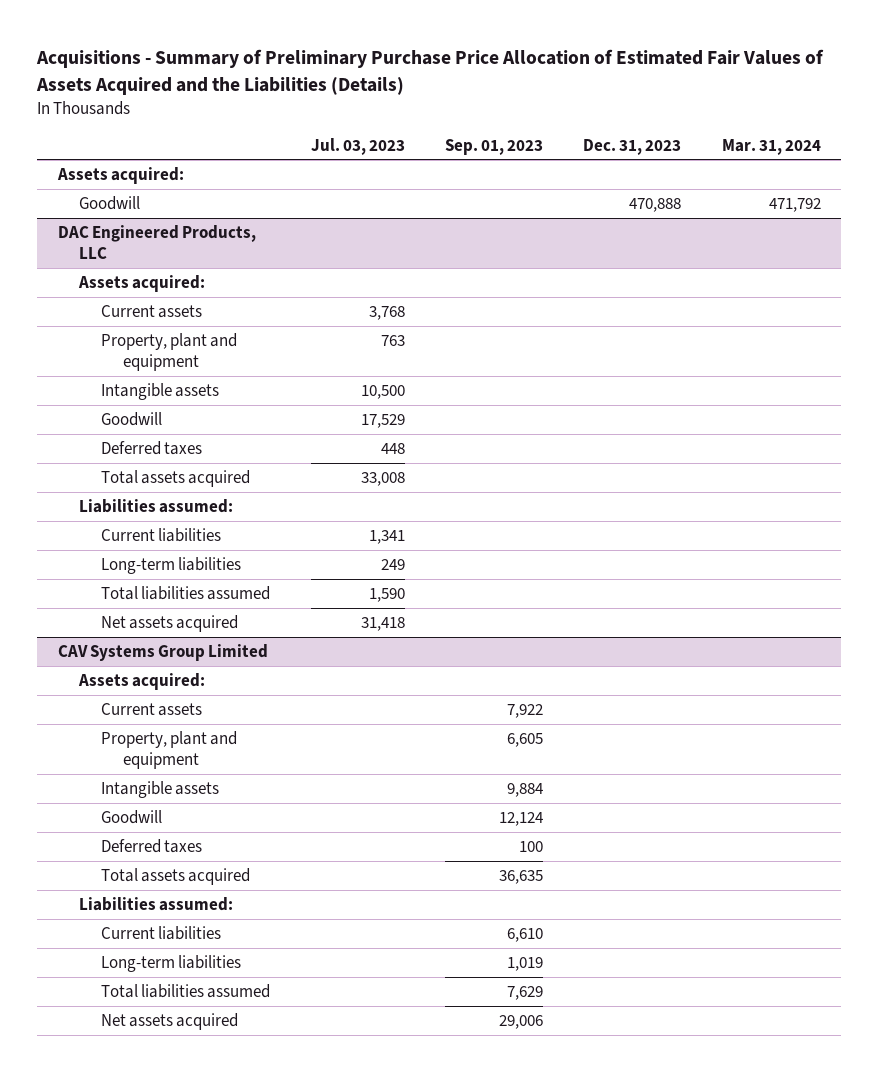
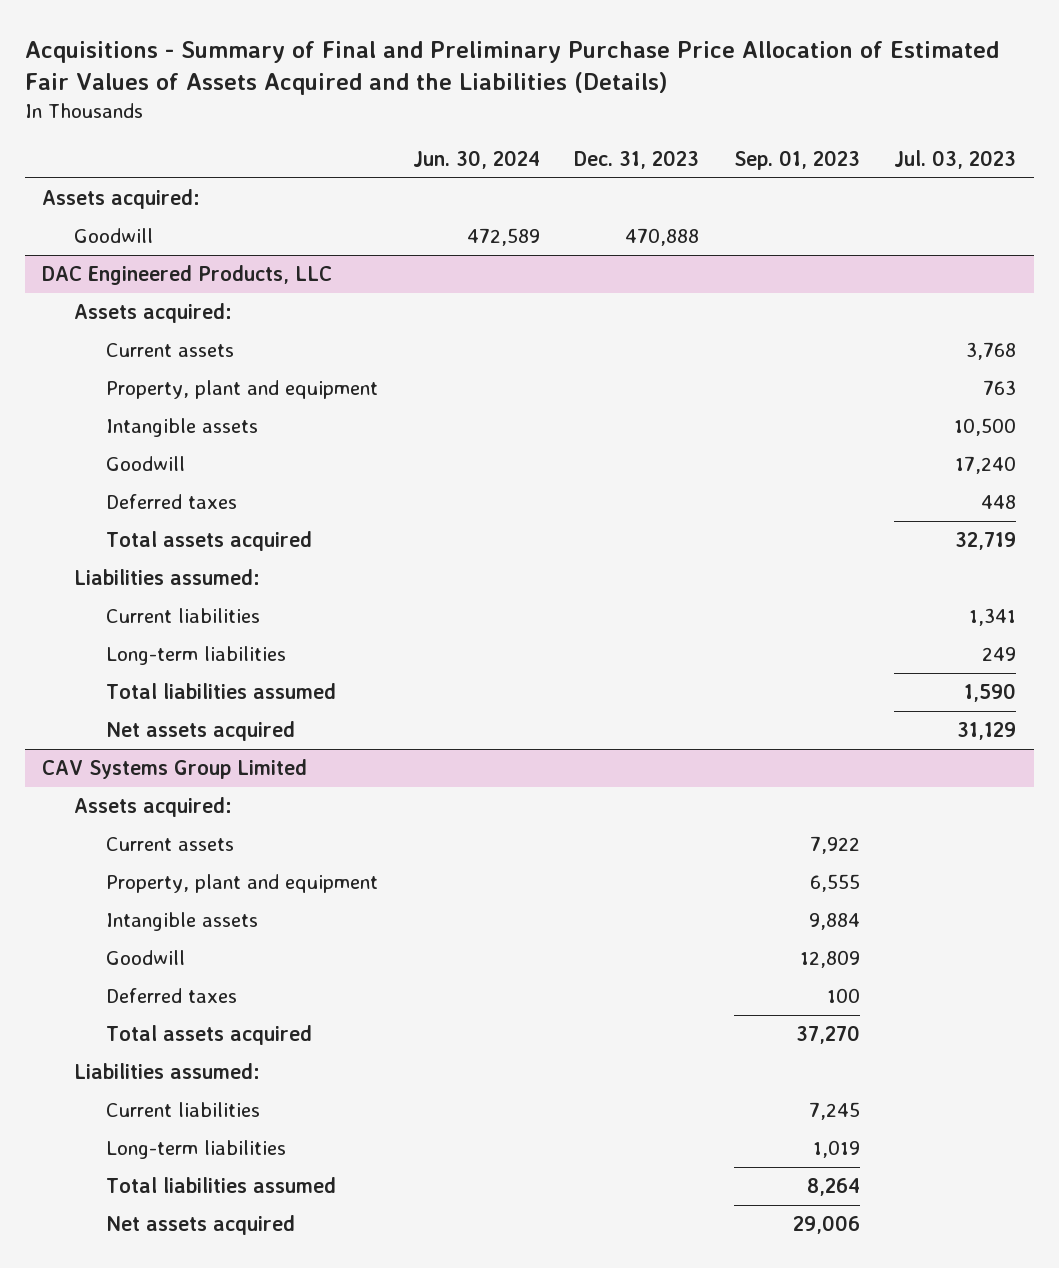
[36,48,825,95] Acquisitions - Summary of Preliminary Purchase Price Allocation of Estimated Fair Values of Assets Acquired and the Liabilities (Details) -> [25,40,1000,96] Acquisitions - Summary of Final and Preliminary Purchase Price Allocation of Estimated Fair Values of Assets Acquired and the Liabilities (Details)
[721,138,821,155] Mar. 31, 2024 -> none
none -> [412,149,540,169] Jun. 30, 2024
[360,413,405,428] 17,529 -> [955,456,1017,475] 17,240
[360,471,405,486] 33,008 -> [955,532,1017,551] 32,719
[360,616,405,631] 31,418 -> [957,722,1017,741] 31,129
[506,732,543,747] 6,605 -> [809,874,860,893] 6,555
[498,811,543,826] 12,124 -> [799,950,860,969] 12,809
[498,869,543,884] 36,635 -> [795,1025,860,1045] 37,270
[506,927,543,942] 6,610 -> [808,1102,860,1121] 7,245
[506,985,543,1000] 7,629 -> [806,1178,860,1197] 8,264

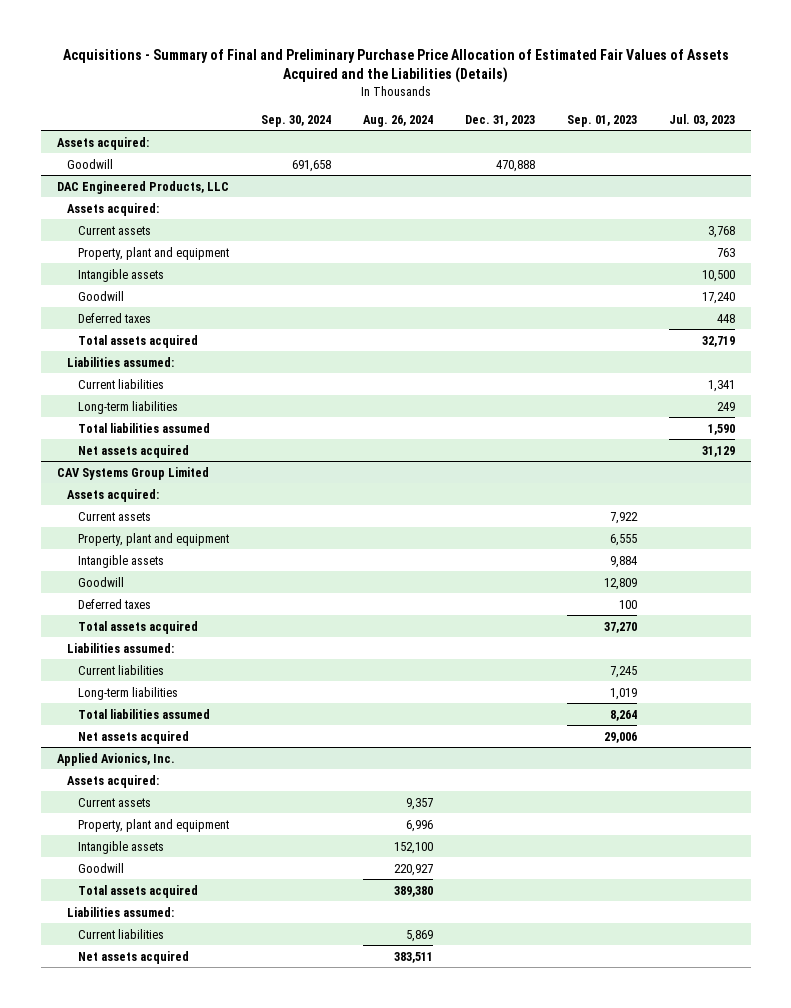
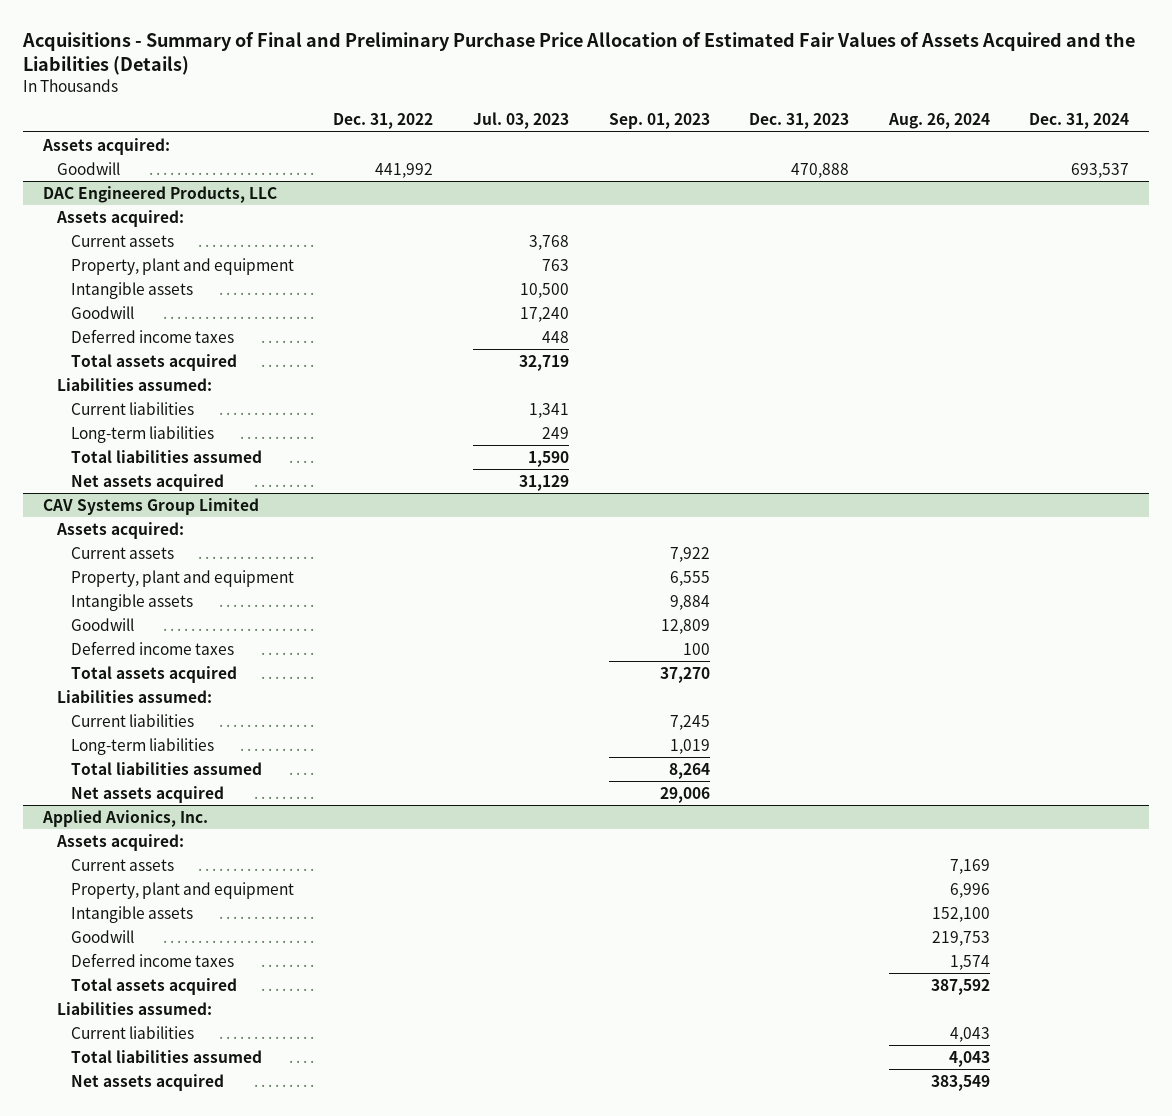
[260,114,331,127] Sep. 30, 2024 -> none
none -> [333,113,434,130] Dec. 31, 2022
none -> [1029,113,1130,130] Dec. 31, 2024
[77,312,151,323] Deferred taxes -> [70,328,234,343] Deferred income taxes
[77,598,151,609] Deferred taxes -> [70,640,234,655] Deferred income taxes
[405,797,433,810] 9,357 -> [949,858,990,874] 7,169
[393,863,433,876] 220,927 -> [931,930,990,946] 219,753
none -> [70,952,234,967] Deferred income taxes
[393,885,433,897] 389,380 -> [930,978,990,995] 387,592
[405,929,433,942] 5,869 -> [949,1026,990,1042] 4,043
none -> [70,1049,262,1063] Total liabilities assumed
[393,951,433,963] 383,511 -> [930,1074,990,1091] 383,549

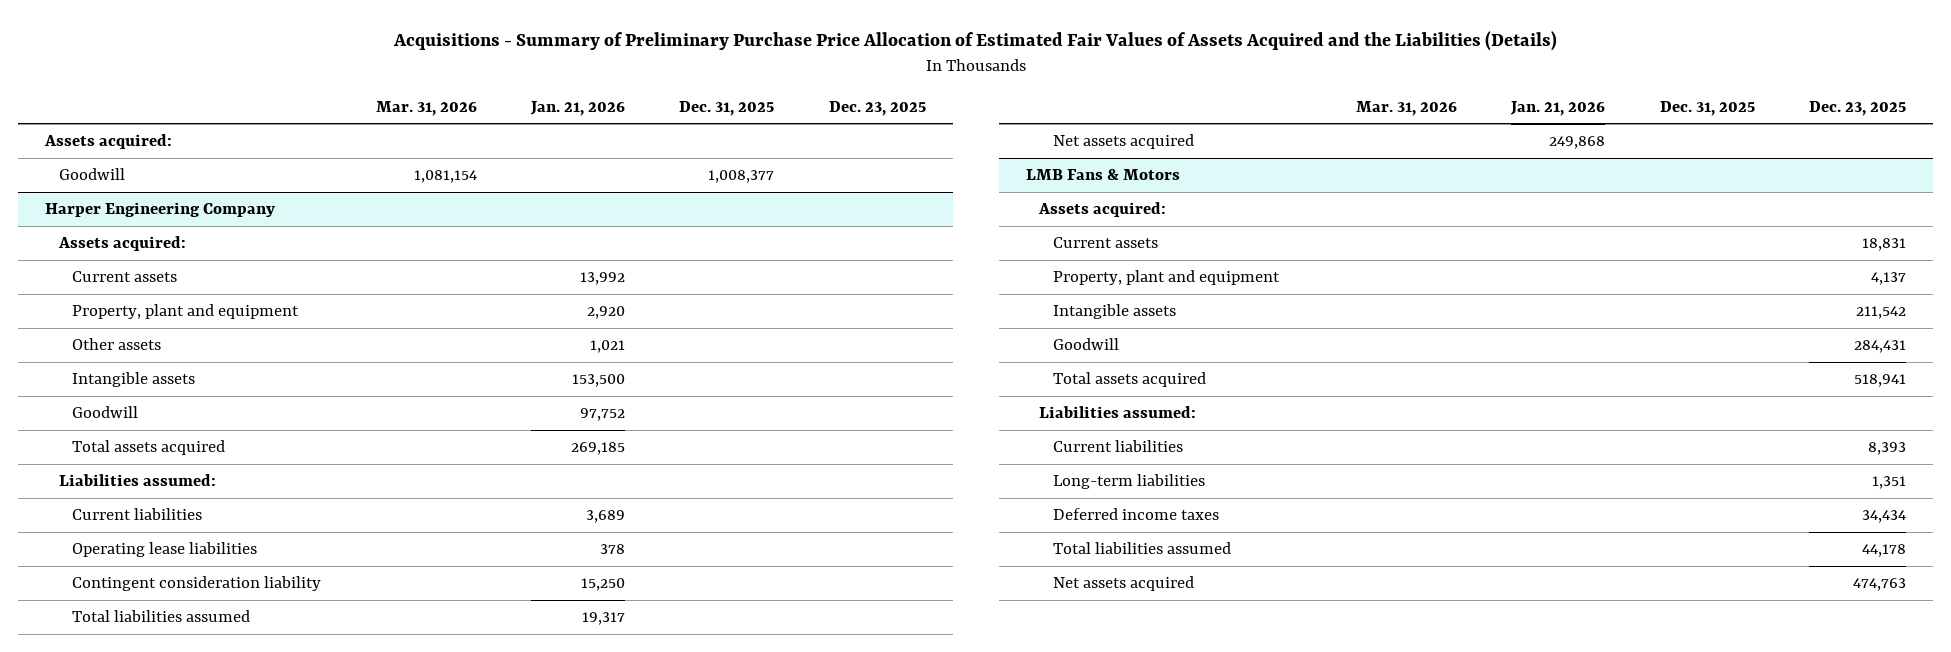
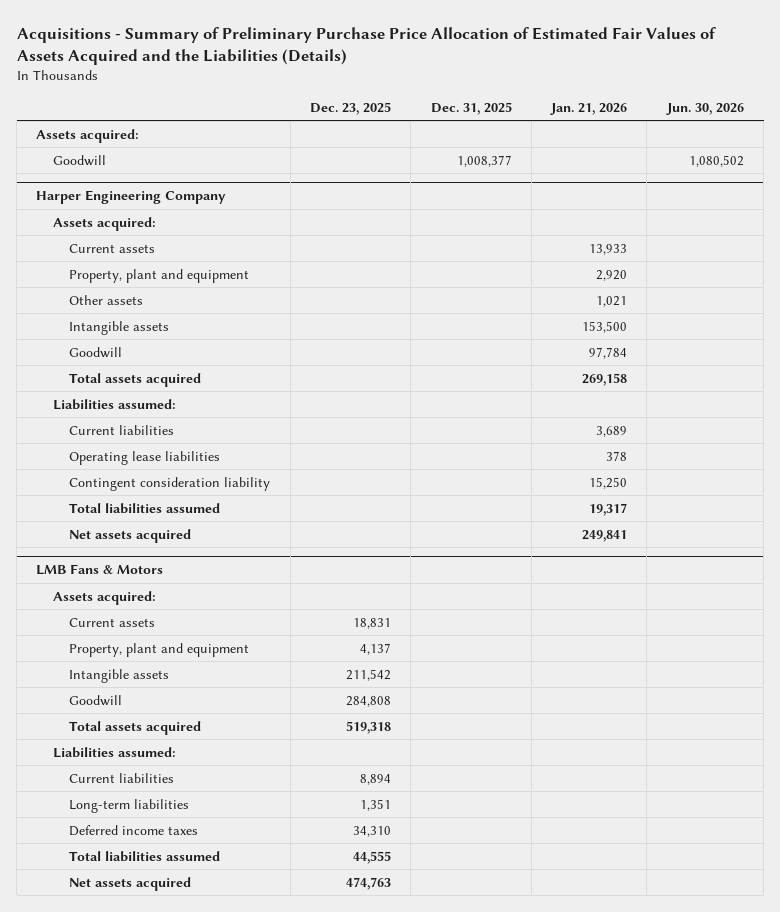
[375,100,477,116] Mar. 31, 2026 -> none
none -> [665,102,744,115] Jun. 30, 2026
[579,272,625,286] 13,992 -> [589,243,628,255] 13,933
[579,408,625,422] 97,752 -> [589,346,628,359] 97,784
[570,442,625,456] 269,185 -> [582,372,628,386] 269,158
[1549,136,1606,150] 249,868 -> [582,529,628,542] 249,841
[1854,340,1907,354] 284,431 -> [345,695,391,707] 284,808
[1854,374,1907,388] 518,941 -> [345,720,391,734] 519,318
[1868,442,1907,456] 8,393 -> [359,773,391,785] 8,894
[1862,510,1907,524] 34,434 -> [352,825,391,837] 34,310
[1862,544,1907,558] 44,178 -> [352,850,391,864] 44,555

